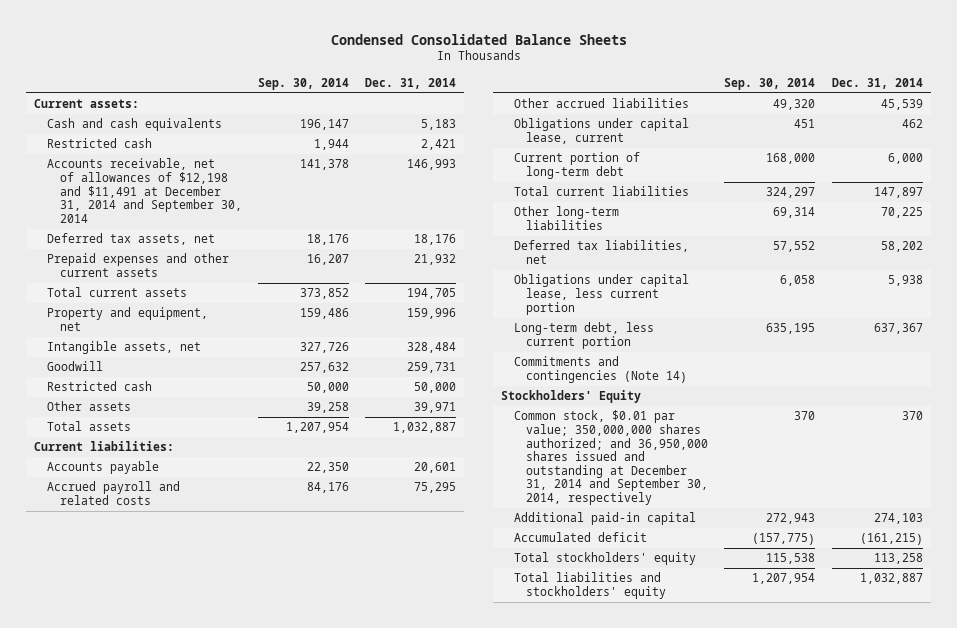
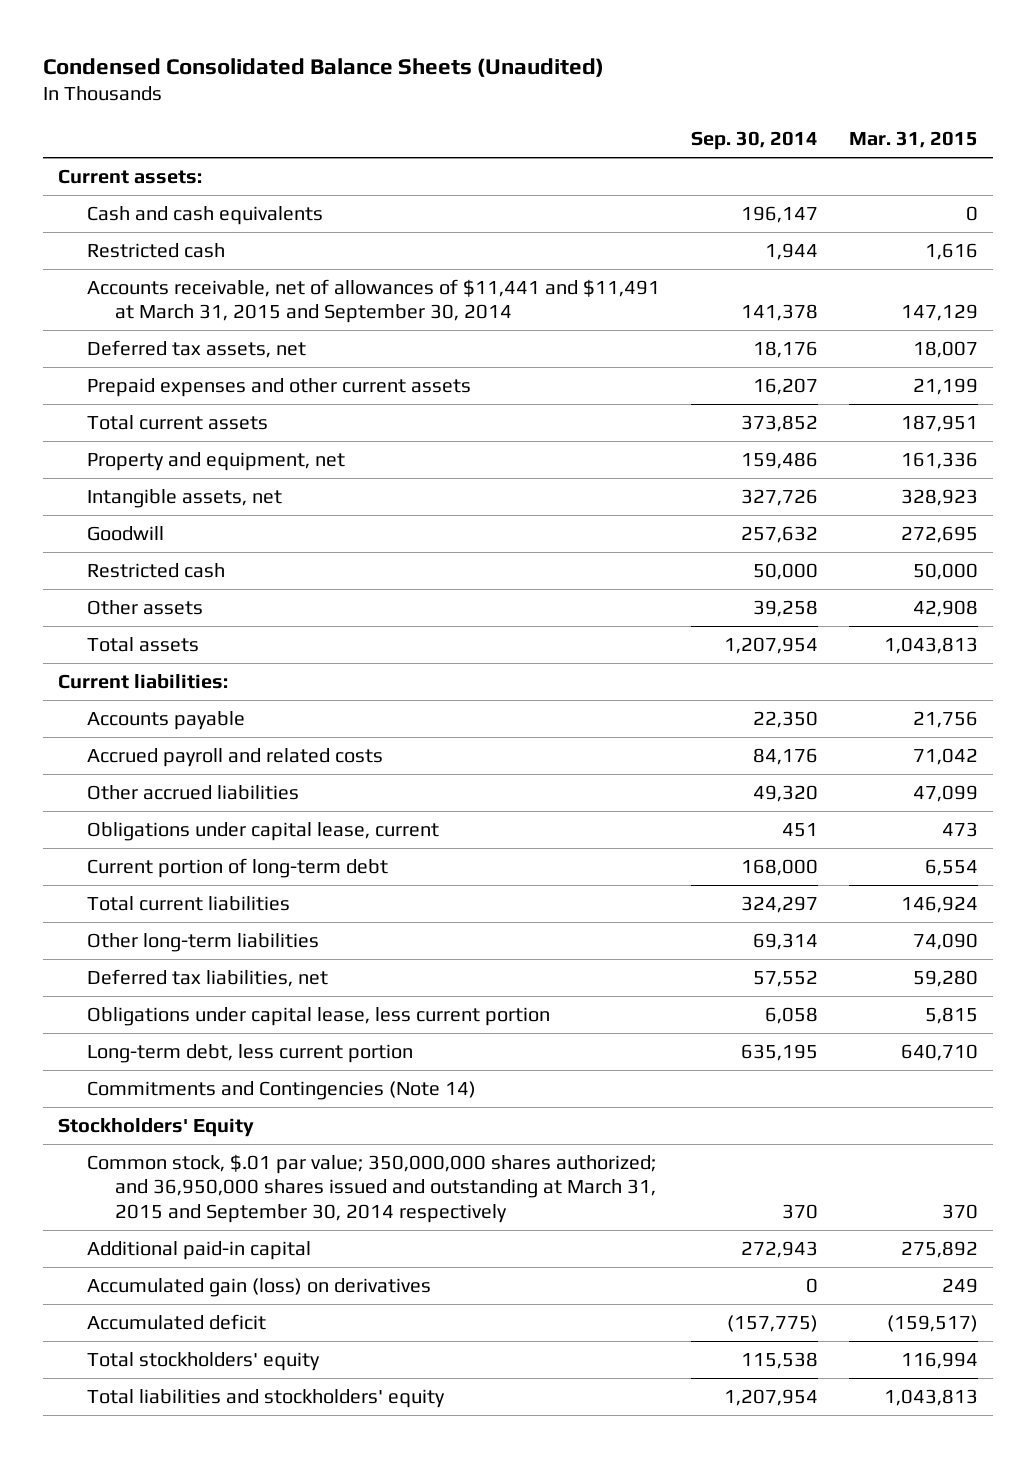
[330,33,627,45] Condensed Consolidated Balance Sheets -> [43,57,605,77] Condensed Consolidated Balance Sheets (Unaudited)
[364,77,456,89] Dec. 31, 2014 -> none
none -> [848,131,978,149] Mar. 31, 2015
[47,158,242,223] Accounts receivable, net of allowances of $12,198 and $11,491 at December 31, 2014 and September 30, 2014 -> [86,278,660,324] Accounts receivable, net of allowances of $11,441 and $11,491 at March 31, 2015 and September 30, 2014
[513,356,688,383] Commitments and contingencies (Note 14) -> [86,1080,476,1100] Commitments and Contingencies (Note 14)
[513,410,709,505] Common stock, $0.01 par value; 350,000,000 shares authorized; and 36,950,000 shares issued and outstanding at December 31, 2014 and September 30, 2014, respectively -> [86,1153,656,1223] Common stock, $.01 par value; 350,000,000 shares authorized; and 36,950,000 shares issued and outstanding at March 31, 2015 and September 30, 2014 respectively
none -> [86,1277,431,1297] Accumulated gain (loss) on derivatives

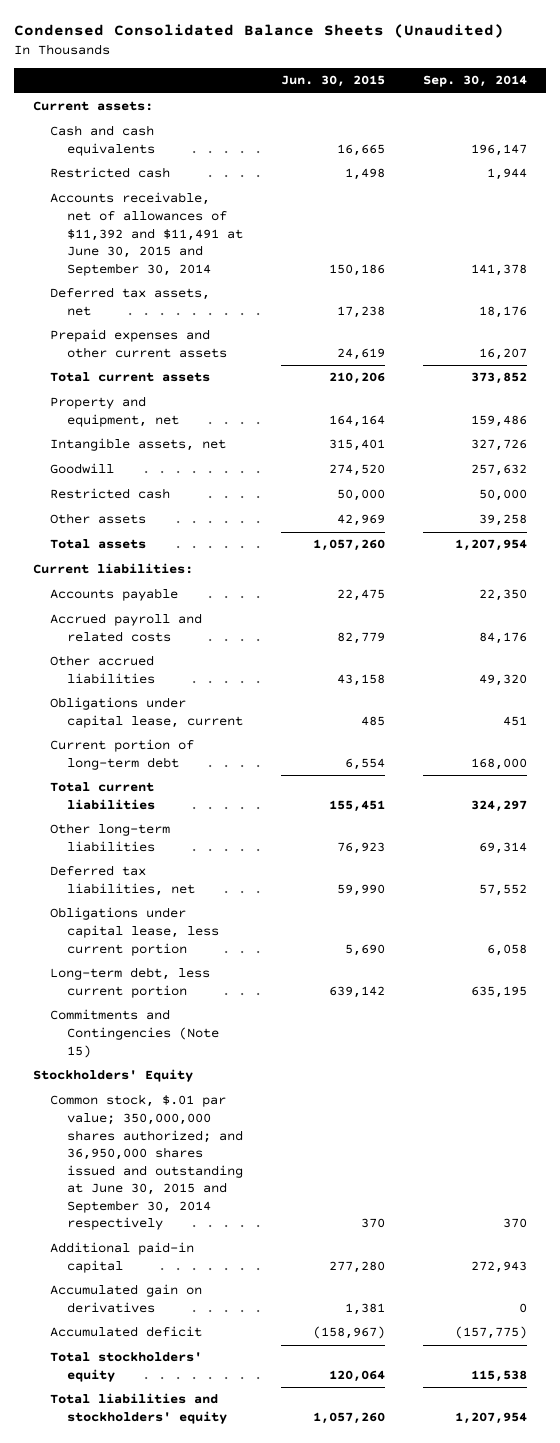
[848,131,978,149] Mar. 31, 2015 -> none
none -> [281,75,386,88] Jun. 30, 2015
[86,278,660,324] Accounts receivable, net of allowances of $11,441 and $11,491 at March 31, 2015 and September 30, 2014 -> [50,192,244,276] Accounts receivable, net of allowances of $11,392 and $11,491 at June 30, 2015 and September 30, 2014
[86,1080,476,1100] Commitments and Contingencies (Note 14) -> [50,1009,220,1058] Commitments and Contingencies (Note 15)
[86,1153,656,1223] Common stock, $.01 par value; 350,000,000 shares authorized; and 36,950,000 shares issued and outstanding at March 31, 2015 and September 30, 2014 respectively -> [50,1094,244,1231] Common stock, $.01 par value; 350,000,000 shares authorized; and 36,950,000 shares issued and outstanding at June 30, 2015 and September 30, 2014 respectively
[86,1277,431,1297] Accumulated gain (loss) on derivatives -> [50,1284,203,1314] Accumulated gain on derivatives

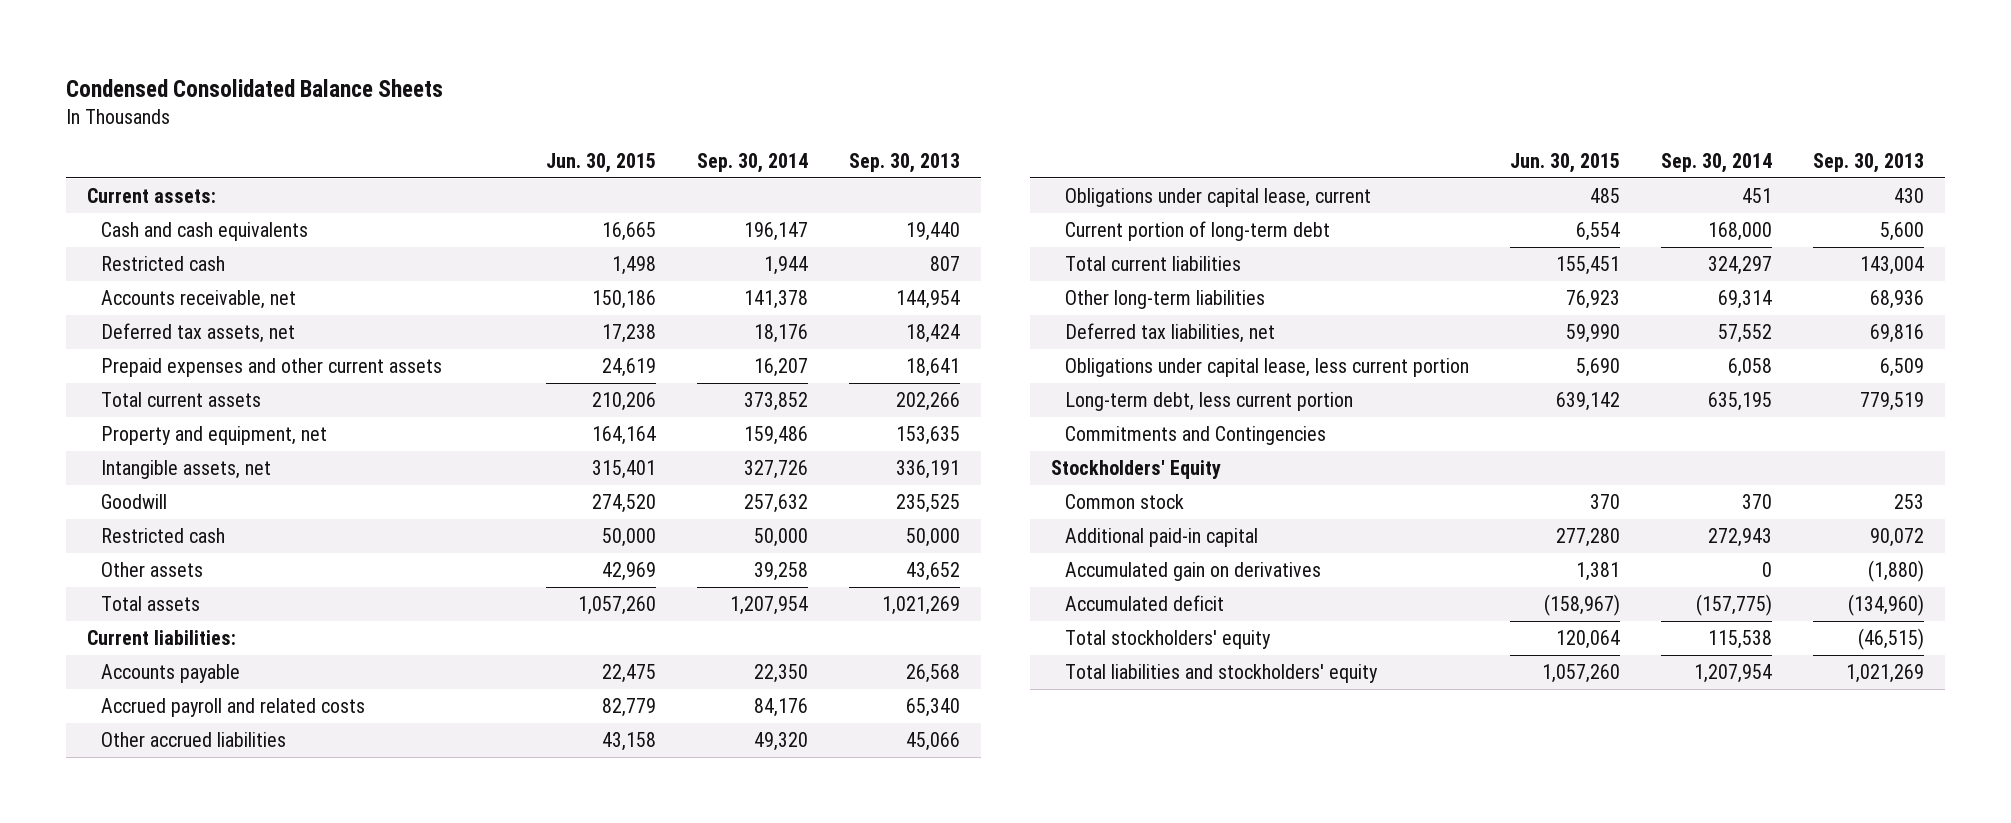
[14,24,505,39] Condensed Consolidated Balance Sheets (Unaudited) -> [66,79,444,98] Condensed Consolidated Balance Sheets
none -> [849,152,961,173] Sep. 30, 2013
[50,192,244,276] Accounts receivable, net of allowances of $11,392 and $11,491 at June 30, 2015 and September 30, 2014 -> [101,289,297,309] Accounts receivable, net
[50,1009,220,1058] Commitments and Contingencies (Note 15) -> [1065,425,1327,445] Commitments and Contingencies
[50,1094,244,1231] Common stock, $.01 par value; 350,000,000 shares authorized; and 36,950,000 shares issued and outstanding at June 30, 2015 and September 30, 2014 respectively -> [1065,493,1185,509] Common stock

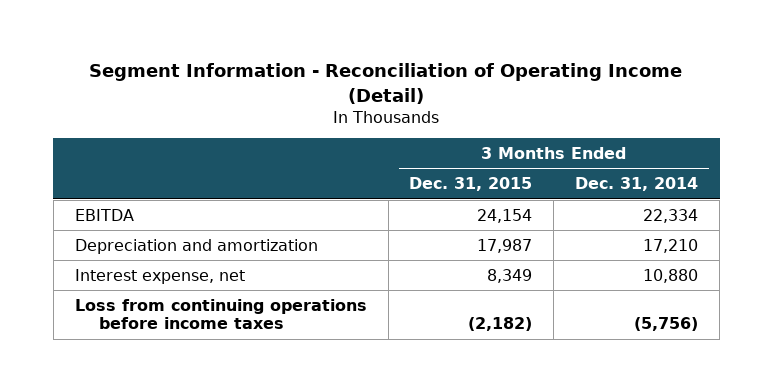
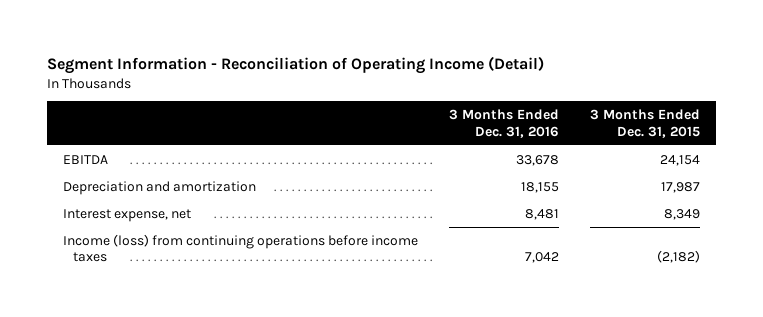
[575,177,699,192] Dec. 31, 2014 -> none
none -> [449,109,560,138] 3 Months Ended Dec. 31, 2016
[74,298,367,330] Loss from continuing operations before income taxes -> [62,233,418,263] Income (loss) from continuing operations before income taxes

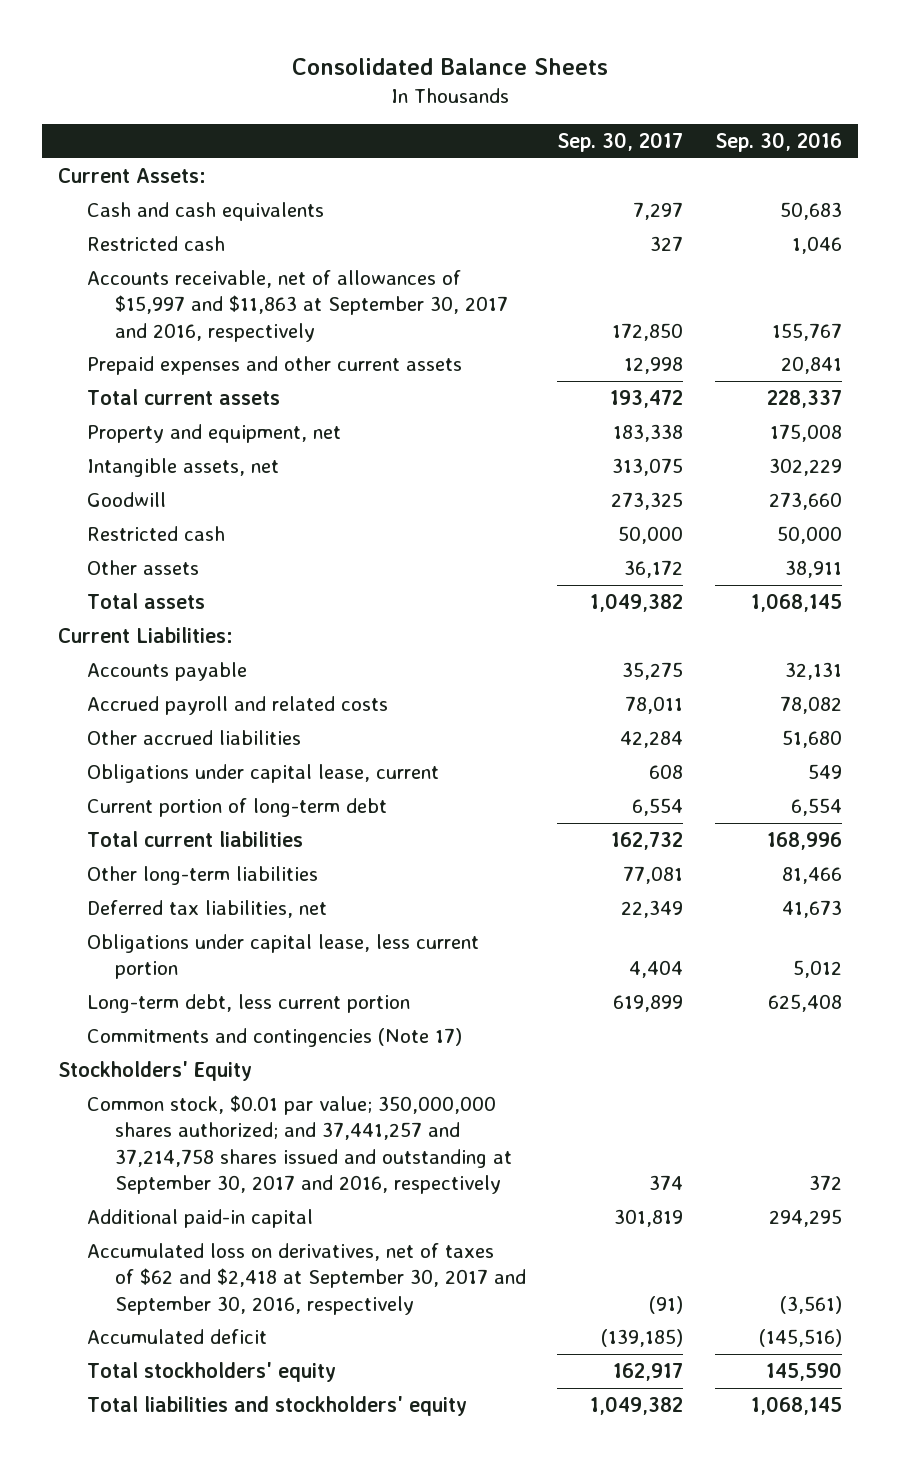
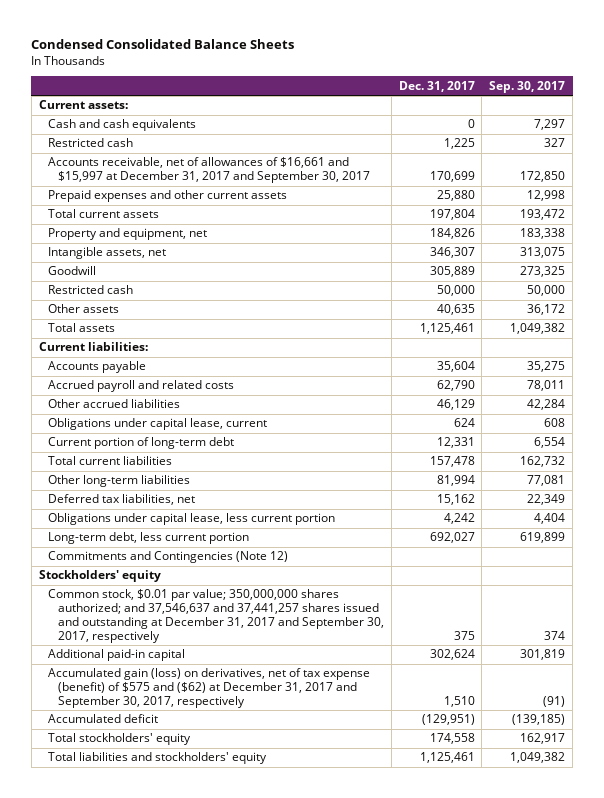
[291,57,608,75] Consolidated Balance Sheets -> [31,39,295,50] Condensed Consolidated Balance Sheets
[714,132,842,153] Sep. 30, 2016 -> none
none -> [398,80,475,92] Dec. 31, 2017
[58,167,207,183] Current Assets: -> [38,100,128,110] Current assets:
[86,269,508,342] Accounts receivable, net of allowances of $15,997 and $11,863 at September 30, 2017 and 2016, respectively -> [48,157,370,184] Accounts receivable, net of allowances of $16,661 and $15,997 at December 31, 2017 and September 30, 2017
[58,626,234,643] Current Liabilities: -> [38,342,148,352] Current liabilities:
[86,1027,462,1047] Commitments and contingencies (Note 17) -> [48,551,289,564] Commitments and Contingencies (Note 12)
[58,1060,253,1081] Stockholders' Equity -> [38,570,161,583] Stockholders' equity
[86,1094,512,1194] Common stock, $0.01 par value; 350,000,000 shares authorized; and 37,441,257 and 37,214,758 shares issued and outstanding at September 30, 2017 and 2016, respectively -> [48,589,384,643] Common stock, $0.01 par value; 350,000,000 shares authorized; and 37,546,637 and 37,441,257 shares issued and outstanding at December 31, 2017 and September 30, 2017, respectively
[86,1242,526,1315] Accumulated loss on derivatives, net of taxes of $62 and $2,418 at September 30, 2017 and September 30, 2016, respectively -> [48,668,371,709] Accumulated gain (loss) on derivatives, net of tax expense (benefit) of $575 and ($62) at December 31, 2017 and September 30, 2017, respectively

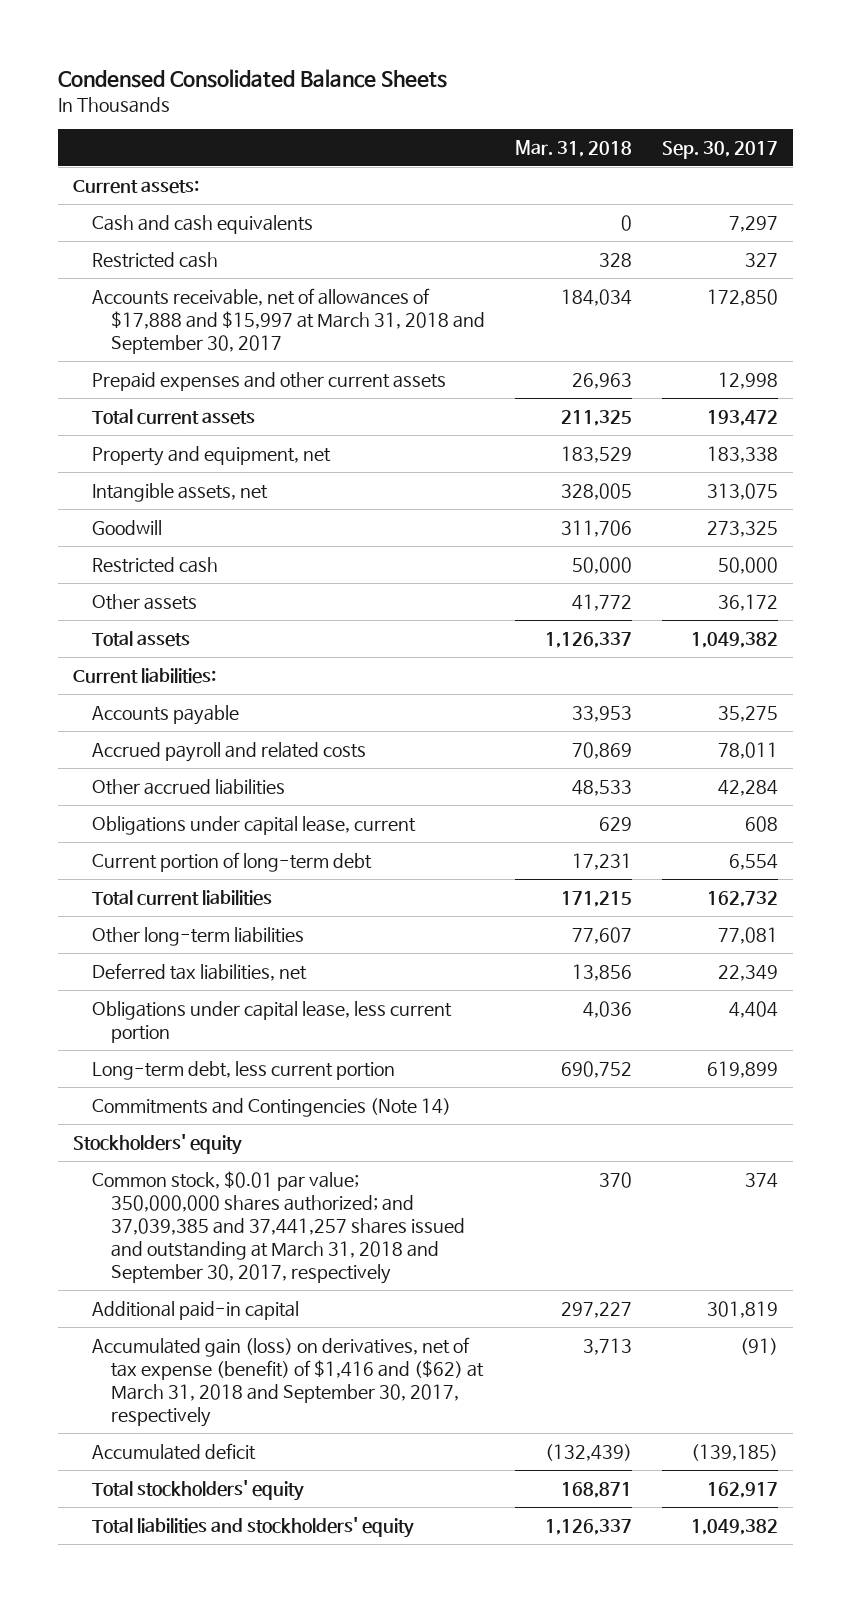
[398,80,475,92] Dec. 31, 2017 -> none
none -> [514,139,632,157] Mar. 31, 2018
[48,157,370,184] Accounts receivable, net of allowances of $16,661 and $15,997 at December 31, 2017 and September 30, 2017 -> [92,288,485,354] Accounts receivable, net of allowances of $17,888 and $15,997 at March 31, 2018 and September 30, 2017
[48,551,289,564] Commitments and Contingencies (Note 12) -> [92,1098,452,1118] Commitments and Contingencies (Note 14)
[48,589,384,643] Common stock, $0.01 par value; 350,000,000 shares authorized; and 37,546,637 and 37,441,257 shares issued and outstanding at December 31, 2017 and September 30, 2017, respectively -> [92,1171,465,1284] Common stock, $0.01 par value; 350,000,000 shares authorized; and 37,039,385 and 37,441,257 shares issued and outstanding at March 31, 2018 and September 30, 2017, respectively
[48,668,371,709] Accumulated gain (loss) on derivatives, net of tax expense (benefit) of $575 and ($62) at December 31, 2017 and September 30, 2017, respectively -> [92,1337,484,1427] Accumulated gain (loss) on derivatives, net of tax expense (benefit) of $1,416 and ($62) at March 31, 2018 and September 30, 2017, respectively

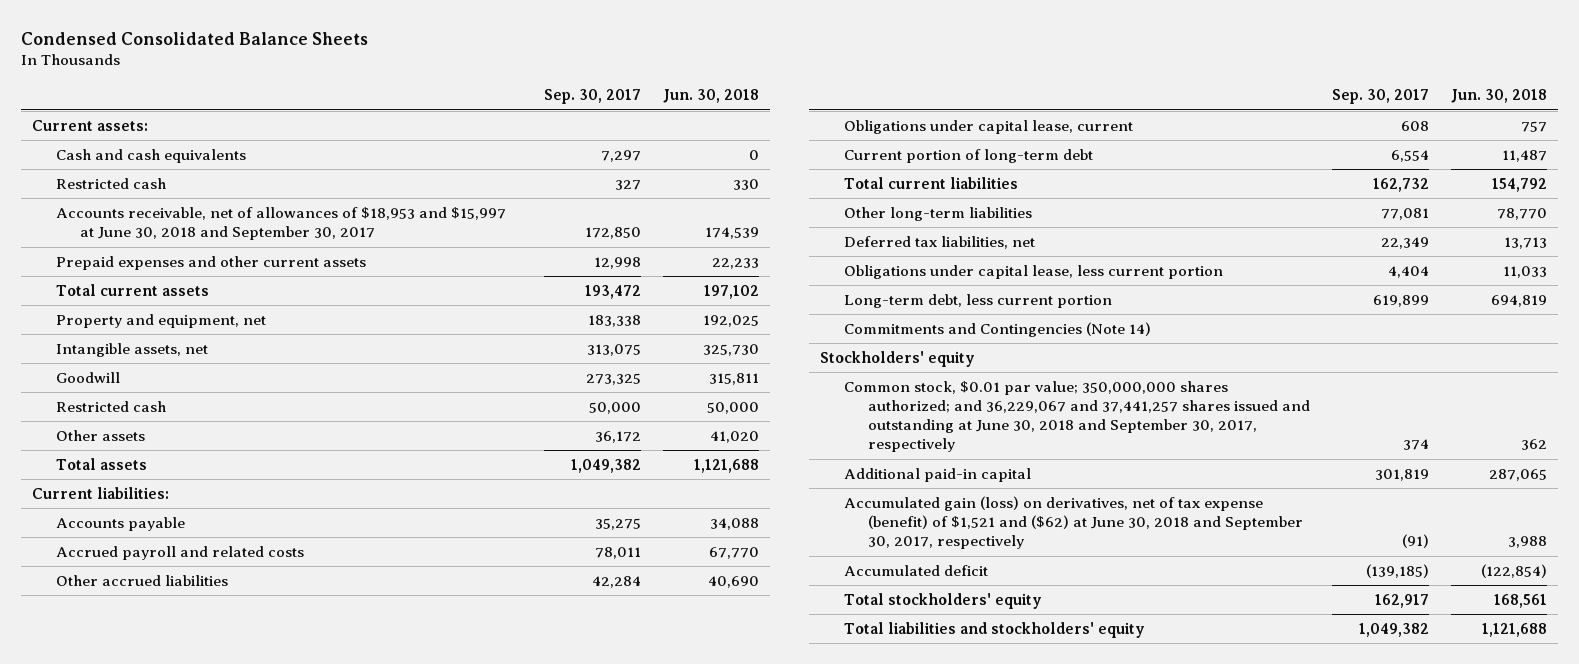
[514,139,632,157] Mar. 31, 2018 -> none
none -> [663,89,760,104] Jun. 30, 2018
[92,288,485,354] Accounts receivable, net of allowances of $17,888 and $15,997 at March 31, 2018 and September 30, 2017 -> [56,206,507,241] Accounts receivable, net of allowances of $18,953 and $15,997 at June 30, 2018 and September 30, 2017
[92,1171,465,1284] Common stock, $0.01 par value; 350,000,000 shares authorized; and 37,039,385 and 37,441,257 shares issued and outstanding at March 31, 2018 and September 30, 2017, respectively -> [843,380,1311,453] Common stock, $0.01 par value; 350,000,000 shares authorized; and 36,229,067 and 37,441,257 shares issued and outstanding at June 30, 2018 and September 30, 2017, respectively
[92,1337,484,1427] Accumulated gain (loss) on derivatives, net of tax expense (benefit) of $1,416 and ($62) at March 31, 2018 and September 30, 2017, respectively -> [843,495,1304,550] Accumulated gain (loss) on derivatives, net of tax expense (benefit) of $1,521 and ($62) at June 30, 2018 and September 30, 2017, respectively

